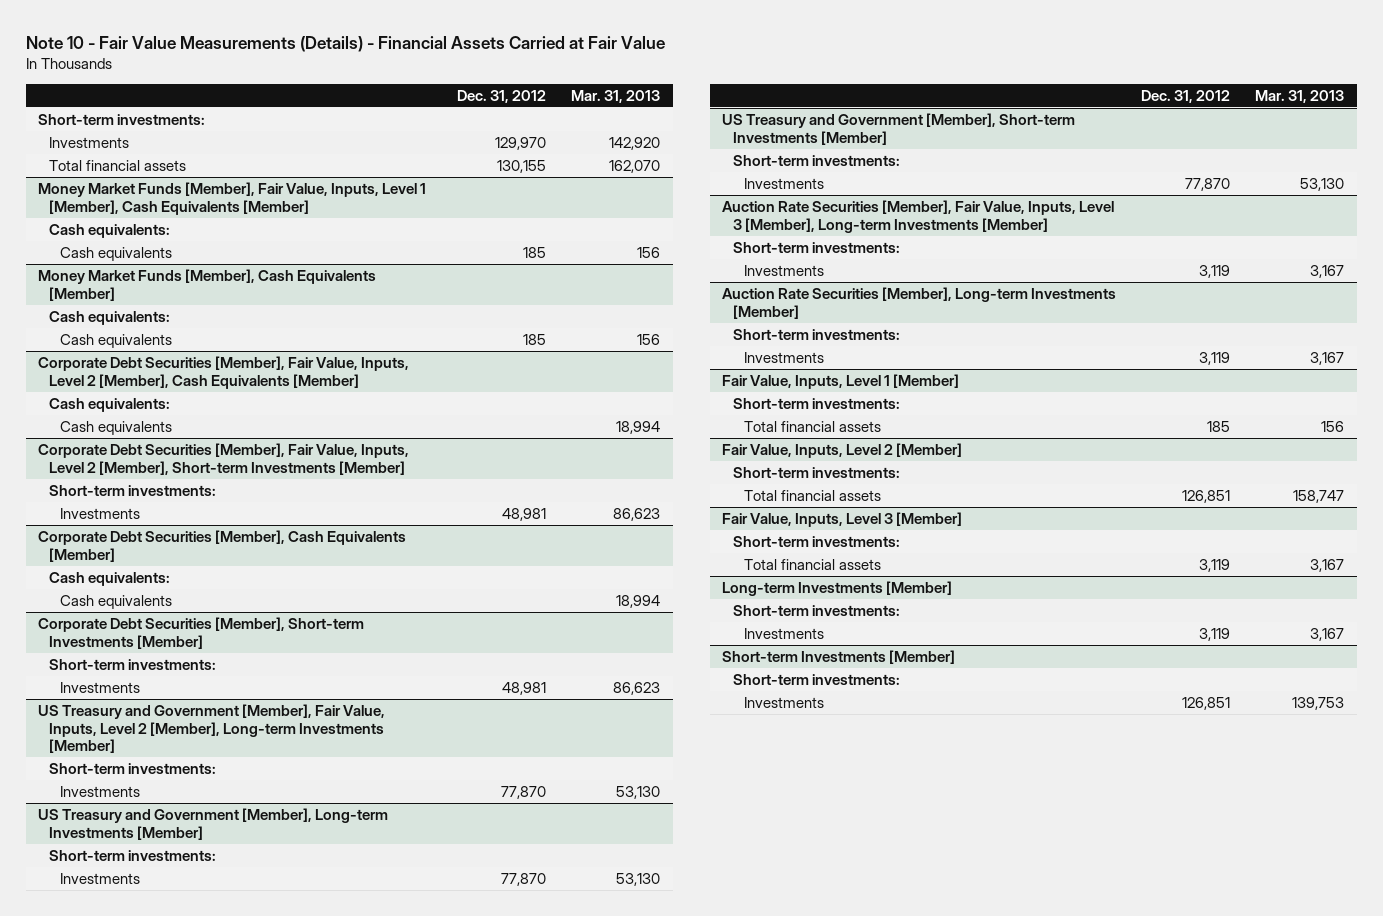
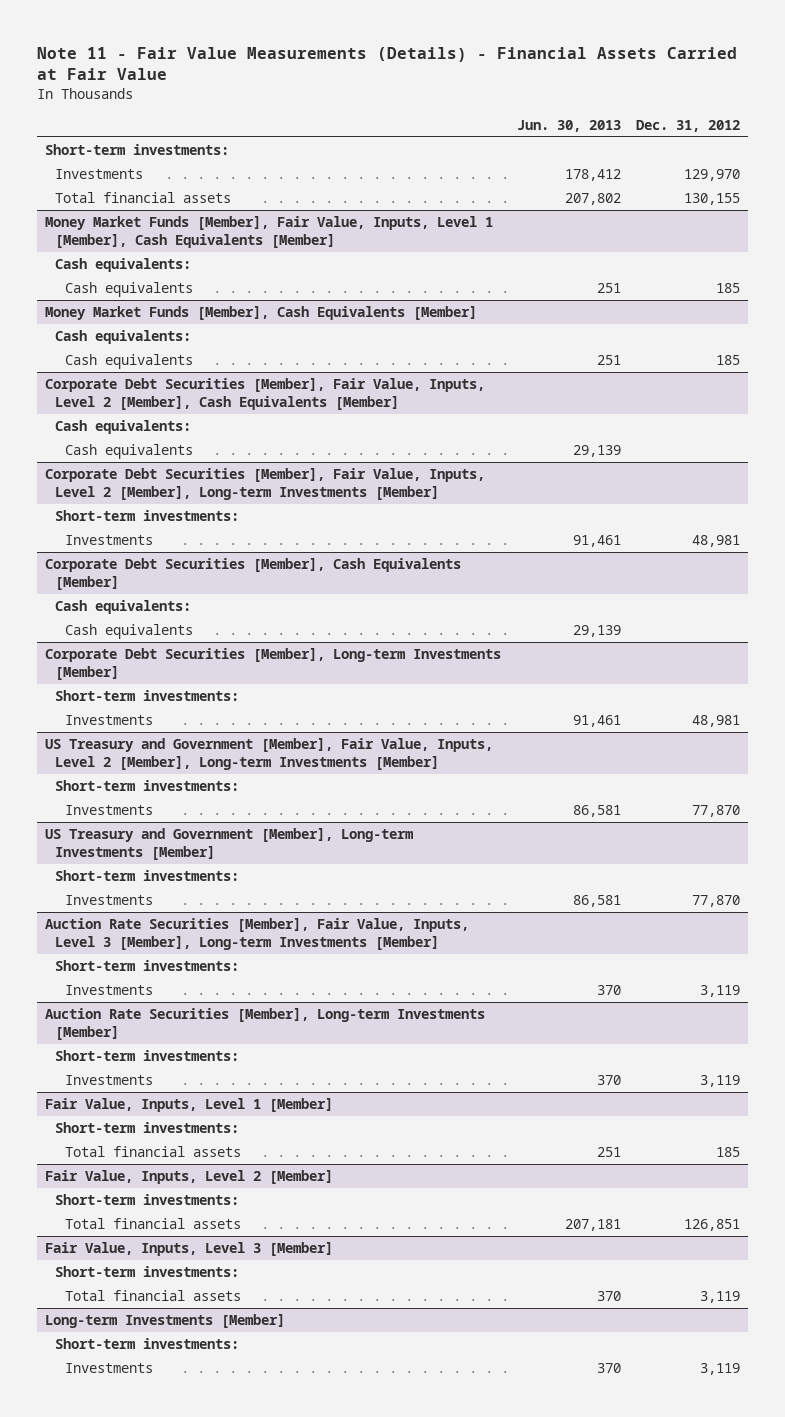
[25,35,665,52] Note 10 - Fair Value Measurements (Details) - Financial Assets Carried at Fair Value -> [36,46,737,81] Note 11 - Fair Value Measurements (Details) - Financial Assets Carried at Fair Value
[571,89,661,103] Mar. 31, 2013 -> none
none -> [516,119,621,132] Jun. 30, 2013
[38,442,410,475] Corporate Debt Securities [Member], Fair Value, Inputs, Level 2 [Member], Short-term Investments [Member] -> [44,467,485,500] Corporate Debt Securities [Member], Fair Value, Inputs, Level 2 [Member], Long-term Investments [Member]
[38,616,365,649] Corporate Debt Securities [Member], Short-term Investments [Member] -> [44,647,501,680] Corporate Debt Securities [Member], Long-term Investments [Member]
[722,112,1076,145] US Treasury and Government [Member], Short-term Investments [Member] -> none
[733,154,901,166] Short-term investments: -> none
[744,177,825,189] Investments -> none
[722,649,956,664] Short-term Investments [Member] -> none
[733,673,901,685] Short-term investments: -> none
[744,696,825,708] Investments -> none

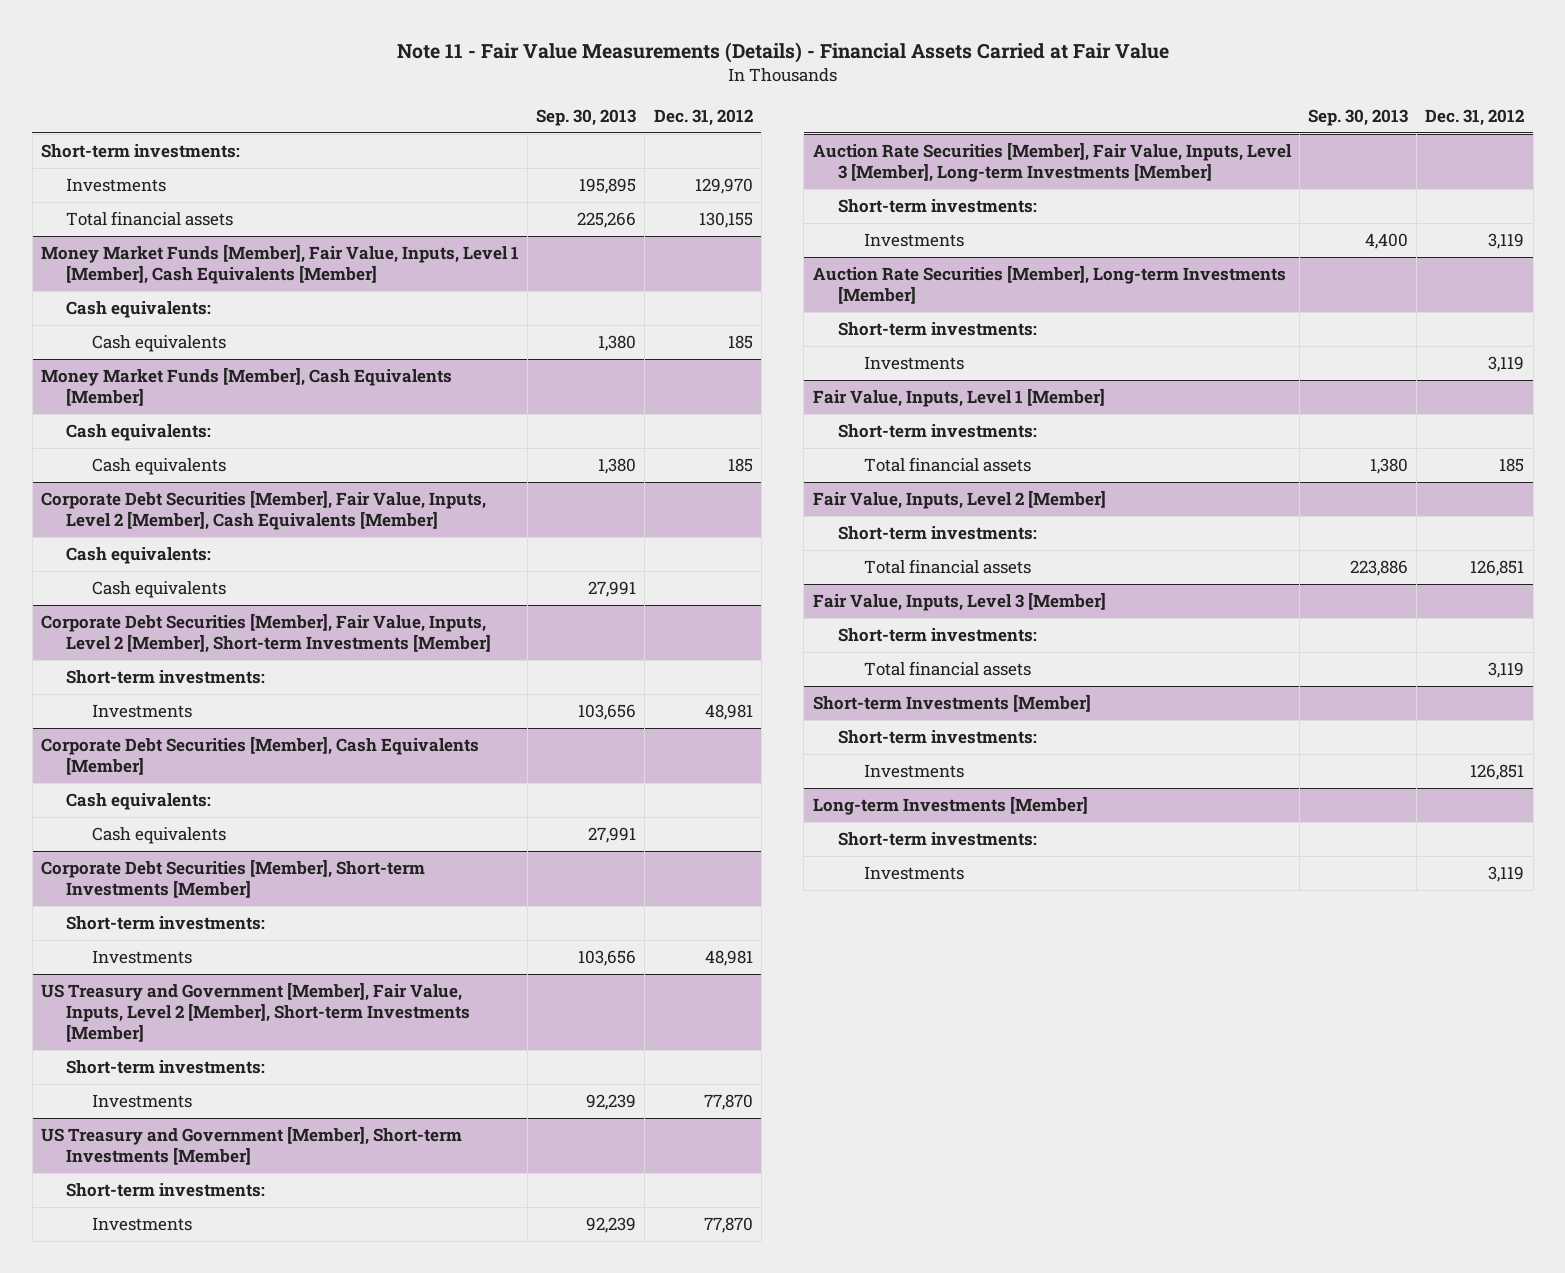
[516,119,621,132] Jun. 30, 2013 -> none
none -> [536,108,637,126] Sep. 30, 2013
[44,467,485,500] Corporate Debt Securities [Member], Fair Value, Inputs, Level 2 [Member], Long-term Investments [Member] -> [40,613,492,654] Corporate Debt Securities [Member], Fair Value, Inputs, Level 2 [Member], Short-term Investments [Member]
[44,647,501,680] Corporate Debt Securities [Member], Long-term Investments [Member] -> [40,859,425,899] Corporate Debt Securities [Member], Short-term Investments [Member]
[44,737,493,770] US Treasury and Government [Member], Fair Value, Inputs, Level 2 [Member], Long-term Investments [Member] -> [40,982,471,1043] US Treasury and Government [Member], Fair Value, Inputs, Level 2 [Member], Short-term Investments [Member]
[44,827,413,860] US Treasury and Government [Member], Long-term Investments [Member] -> [40,1126,462,1166] US Treasury and Government [Member], Short-term Investments [Member]
none -> [812,694,1091,713] Short-term Investments [Member]
none -> [838,730,1038,745] Short-term investments:
none -> [864,764,965,779] Investments

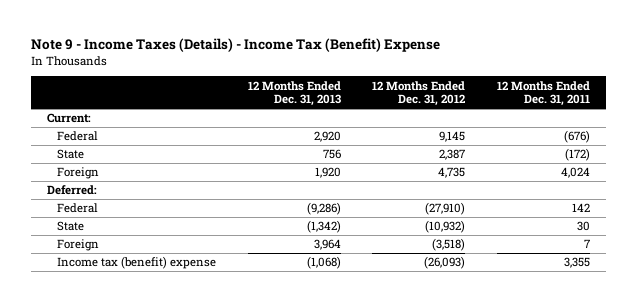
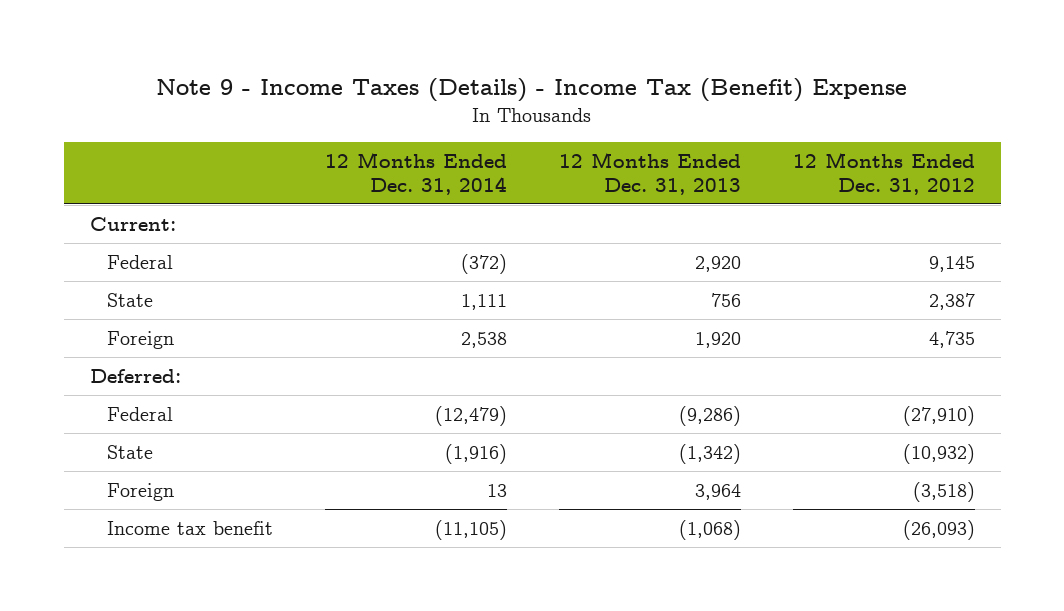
[497,80,591,107] 12 Months Ended Dec. 31, 2011 -> none
none -> [324,151,507,195] 12 Months Ended Dec. 31, 2014
[56,256,216,270] Income tax (benefit) expense -> [106,520,273,535] Income tax benefit

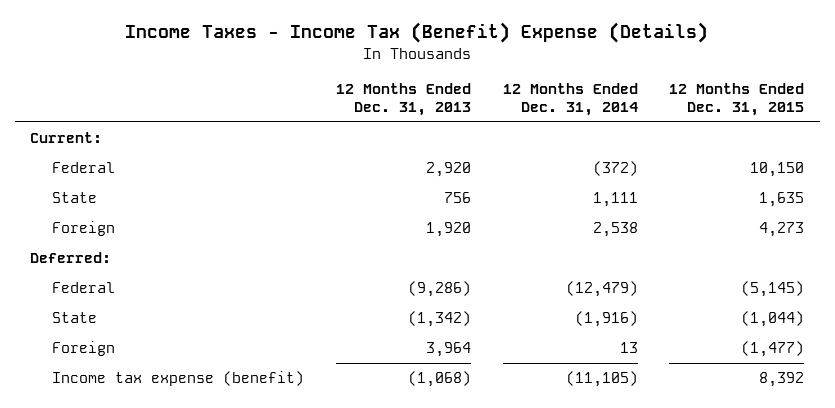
[156,77,908,102] Note 9 - Income Taxes (Details) - Income Tax (Benefit) Expense -> [125,22,709,44] Income Taxes - Income Tax (Benefit) Expense (Details)
[792,151,975,195] 12 Months Ended Dec. 31, 2012 -> none
none -> [669,82,805,117] 12 Months Ended Dec. 31, 2015
[106,520,273,535] Income tax benefit -> [52,371,305,387] Income tax expense (benefit)

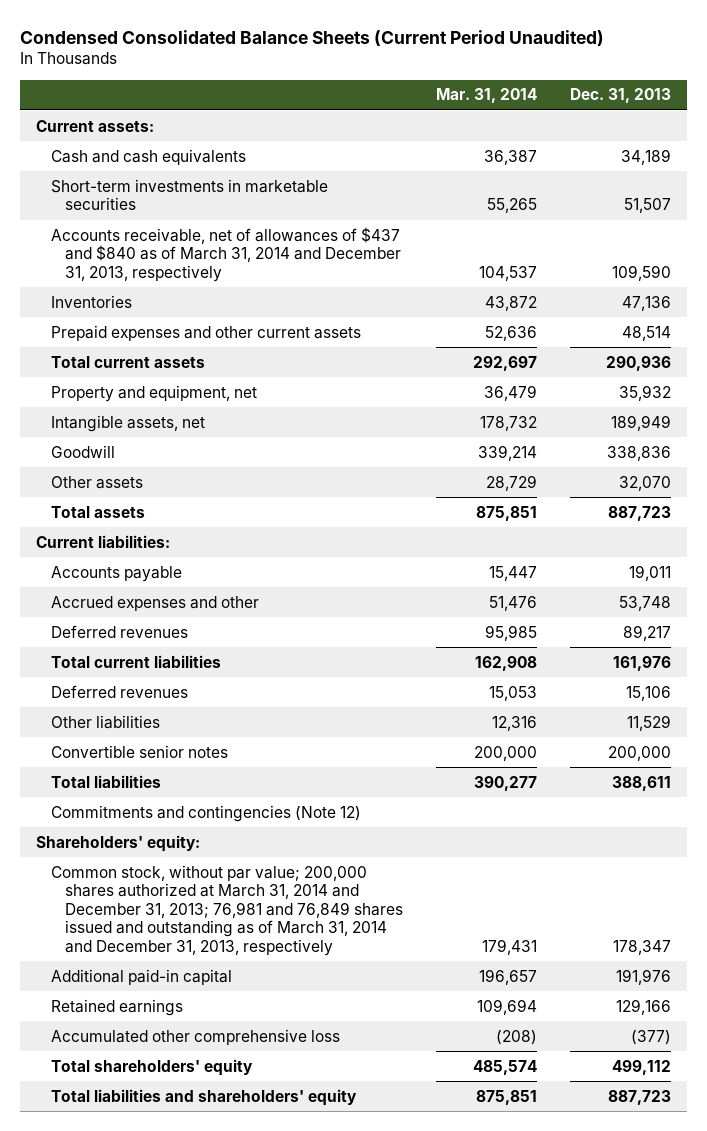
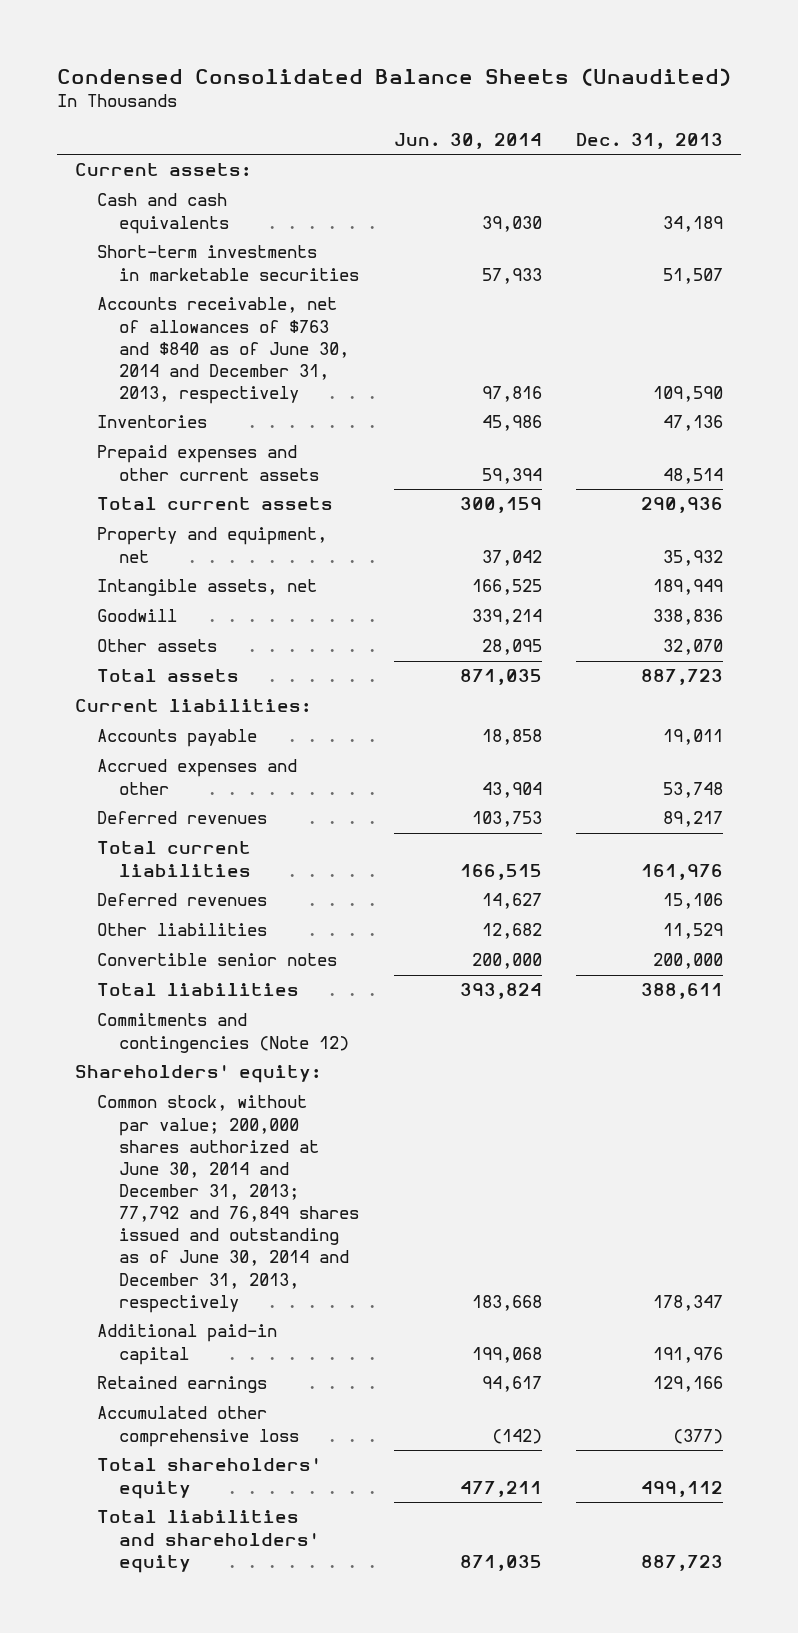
[19,29,604,46] Condensed Consolidated Balance Sheets (Current Period Unaudited) -> [57,68,732,87] Condensed Consolidated Balance Sheets (Unaudited)
[435,88,537,104] Mar. 31, 2014 -> none
none -> [393,132,542,149] Jun. 30, 2014
[50,226,402,282] Accounts receivable, net of allowances of $437 and $840 as of March 31, 2014 and December 31, 2013, respectively -> [96,297,350,405] Accounts receivable, net of allowances of $763 and $840 as of June 30, 2014 and December 31, 2013, respectively
[50,864,404,957] Common stock, without par value; 200,000 shares authorized at March 31, 2014 and December 31, 2013; 76,981 and 76,849 shares issued and outstanding as of March 31, 2014 and December 31, 2013, respectively -> [96,1095,360,1313] Common stock, without par value; 200,000 shares authorized at June 30, 2014 and December 31, 2013; 77,792 and 76,849 shares issued and outstanding as of June 30, 2014 and December 31, 2013, respectively

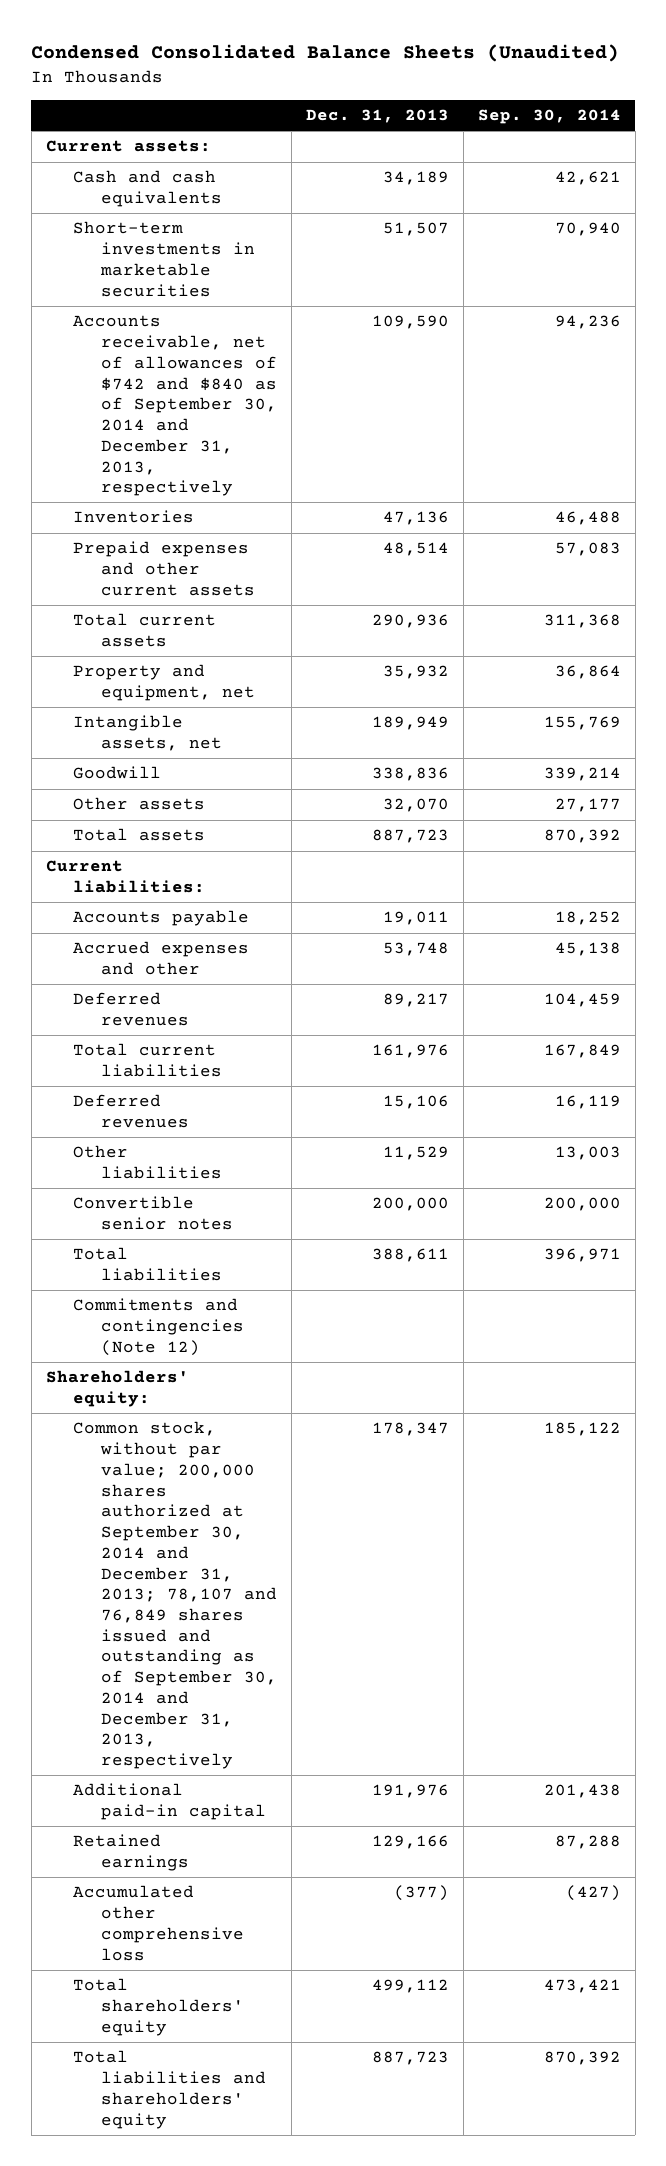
[393,132,542,149] Jun. 30, 2014 -> none
none -> [477,109,621,125] Sep. 30, 2014
[96,297,350,405] Accounts receivable, net of allowances of $763 and $840 as of June 30, 2014 and December 31, 2013, respectively -> [73,315,277,497] Accounts receivable, net of allowances of $742 and $840 as of September 30, 2014 and December 31, 2013, respectively
[96,1095,360,1313] Common stock, without par value; 200,000 shares authorized at June 30, 2014 and December 31, 2013; 77,792 and 76,849 shares issued and outstanding as of June 30, 2014 and December 31, 2013, respectively -> [73,1421,277,1770] Common stock, without par value; 200,000 shares authorized at September 30, 2014 and December 31, 2013; 78,107 and 76,849 shares issued and outstanding as of September 30, 2014 and December 31, 2013, respectively

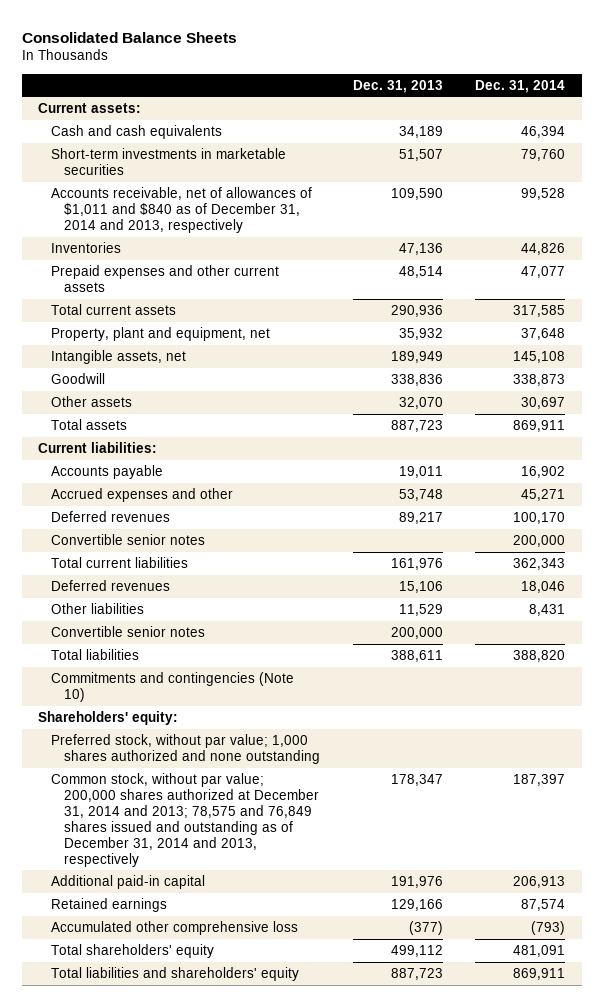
[31,44,620,63] Condensed Consolidated Balance Sheets (Unaudited) -> [21,31,237,43] Consolidated Balance Sheets
[477,109,621,125] Sep. 30, 2014 -> none
none -> [475,79,566,93] Dec. 31, 2014
[73,315,277,497] Accounts receivable, net of allowances of $742 and $840 as of September 30, 2014 and December 31, 2013, respectively -> [51,186,313,233] Accounts receivable, net of allowances of $1,011 and $840 as of December 31, 2014 and 2013, respectively
[73,664,255,702] Property and equipment, net -> [51,326,271,341] Property, plant and equipment, net
none -> [51,533,206,545] Convertible senior notes
[73,1298,244,1356] Commitments and contingencies (Note 12) -> [51,671,295,702] Commitments and contingencies (Note 10)
none -> [51,733,321,764] Preferred stock, without par value; 1,000 shares authorized and none outstanding
[73,1421,277,1770] Common stock, without par value; 200,000 shares authorized at September 30, 2014 and December 31, 2013; 78,107 and 76,849 shares issued and outstanding as of September 30, 2014 and December 31, 2013, respectively -> [51,772,320,867] Common stock, without par value; 200,000 shares authorized at December 31, 2014 and 2013; 78,575 and 76,849 shares issued and outstanding as of December 31, 2014 and 2013, respectively

